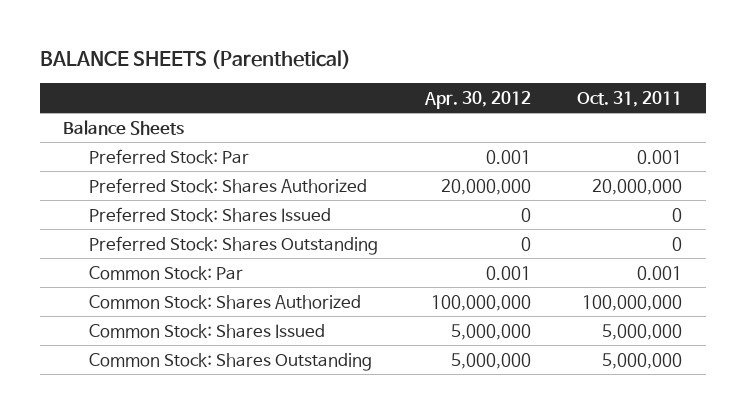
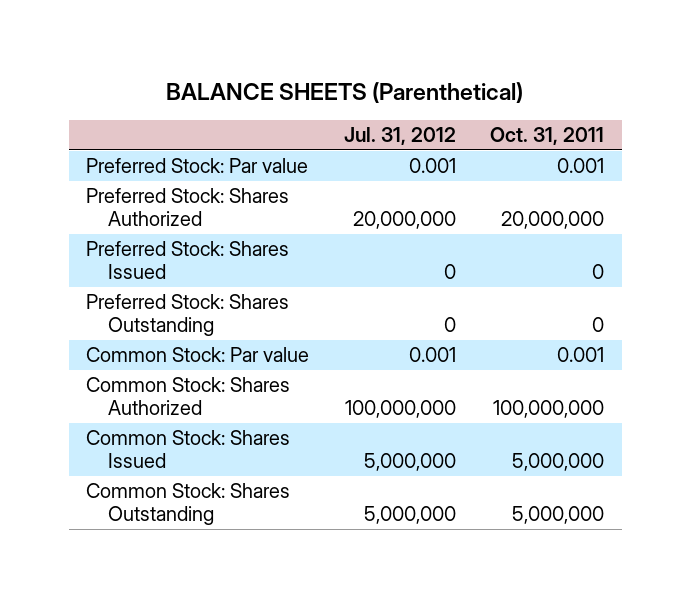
[423,90,531,109] Apr. 30, 2012 -> none
none -> [343,127,456,146] Jul. 31, 2012
[63,119,185,135] Balance Sheets -> none
[88,148,249,164] Preferred Stock: Par -> [86,158,309,174] Preferred Stock: Par value
[88,265,243,280] Common Stock: Par -> [86,347,310,363] Common Stock: Par value

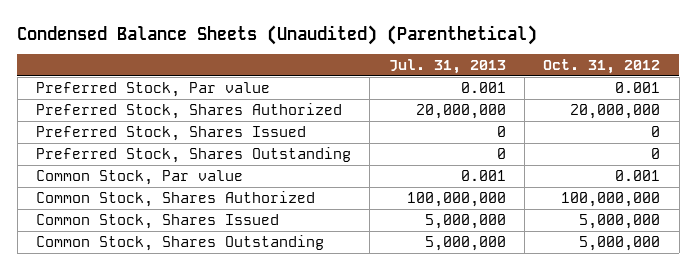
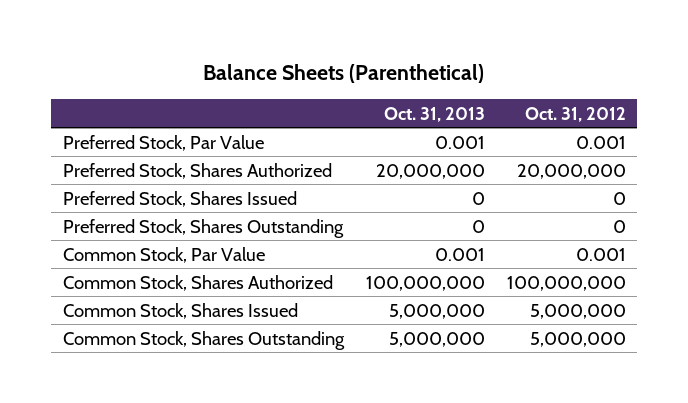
[17,24,538,45] Condensed Balance Sheets (Unaudited) (Parenthetical) -> [203,64,485,84] Balance Sheets (Parenthetical)
[388,59,506,75] Jul. 31, 2013 -> none
none -> [383,106,485,122] Oct. 31, 2013
[35,81,270,97] Preferred Stock, Par value -> [62,134,264,151] Preferred Stock, Par Value
[35,169,243,185] Common Stock, Par value -> [62,246,265,263] Common Stock, Par Value

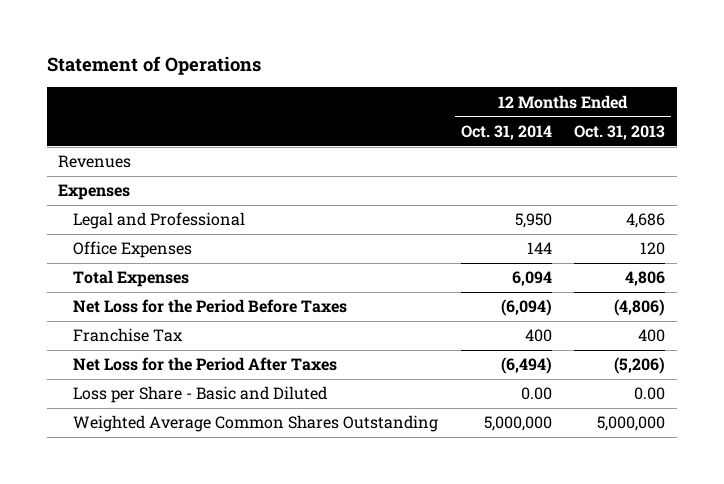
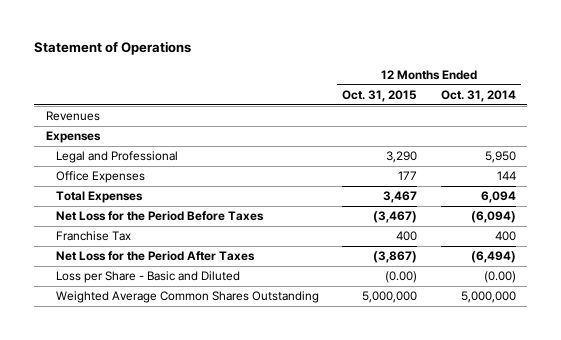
[574,124,666,140] Oct. 31, 2013 -> none
none -> [342,89,418,102] Oct. 31, 2015
[520,387,552,401] 0.00 -> [483,271,516,284] (0.00)

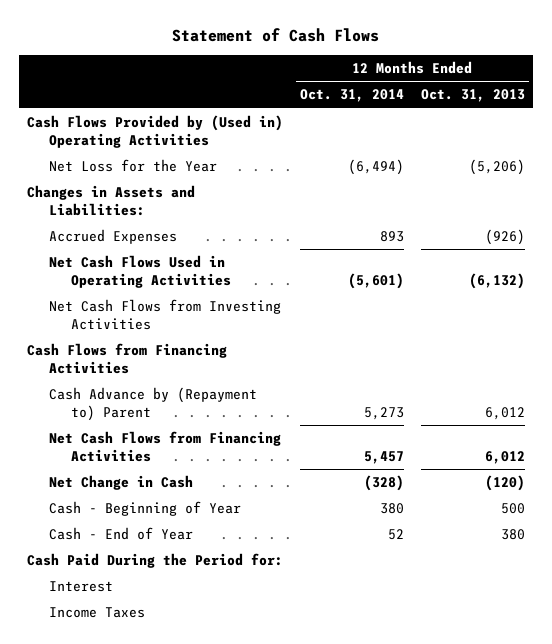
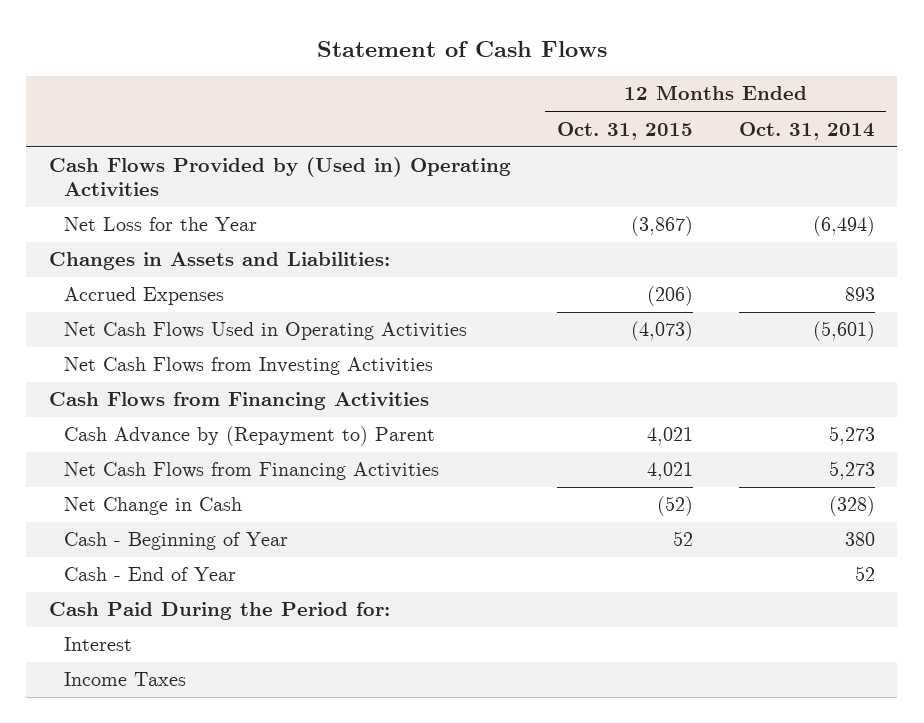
[420,89,525,103] Oct. 31, 2013 -> none
none -> [556,121,693,140] Oct. 31, 2015
[363,450,404,464] 5,457 -> [828,461,875,481] 5,273

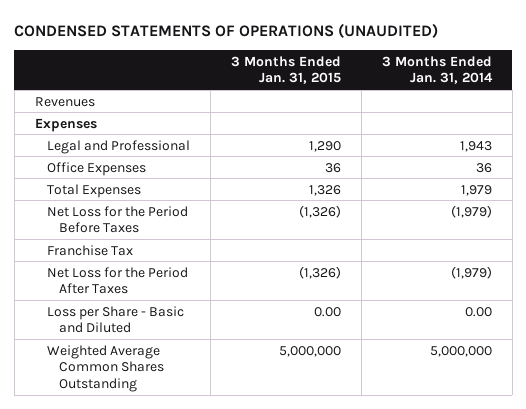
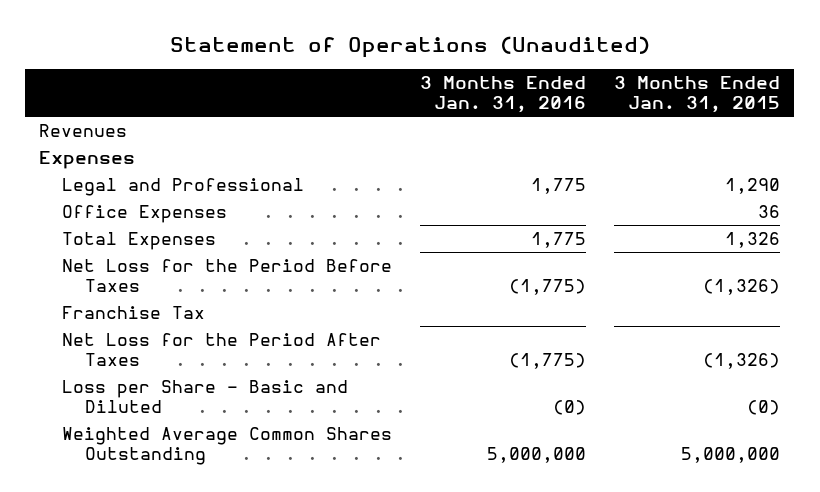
[14,22,439,38] CONDENSED STATEMENTS OF OPERATIONS (UNAUDITED) -> [169,35,650,58] Statement of Operations (Unaudited)
[381,55,493,85] 3 Months Ended Jan. 31, 2014 -> none
none -> [420,76,587,114] 3 Months Ended Jan. 31, 2016
[313,306,341,317] 0.00 -> [747,400,781,416] (0)

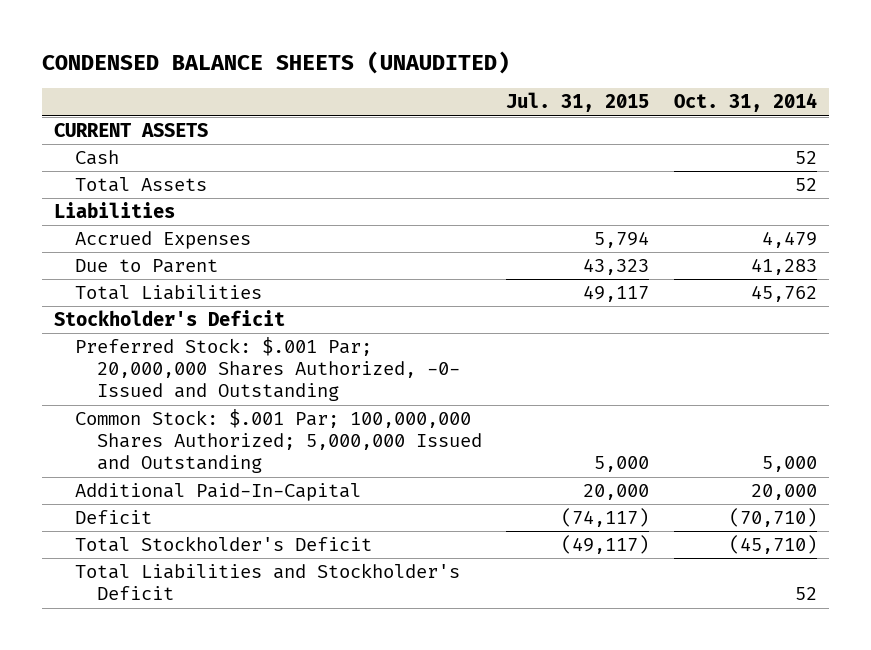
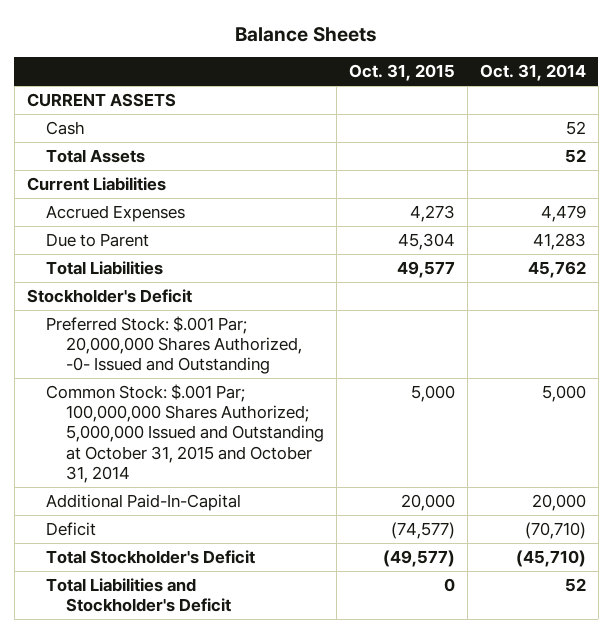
[41,50,510,74] CONDENSED BALANCE SHEETS (UNAUDITED) -> [235,26,378,42] Balance Sheets
[506,92,650,113] Jul. 31, 2015 -> none
none -> [348,64,455,82] Oct. 31, 2015
[53,202,175,219] Liabilities -> [26,176,166,191] Current Liabilities
[75,409,482,474] Common Stock: $.001 Par; 100,000,000 Shares Authorized; 5,000,000 Issued and Outstanding -> [46,383,324,483] Common Stock: $.001 Par; 100,000,000 Shares Authorized; 5,000,000 Issued and Outstanding at October 31, 2015 and October 31, 2014

